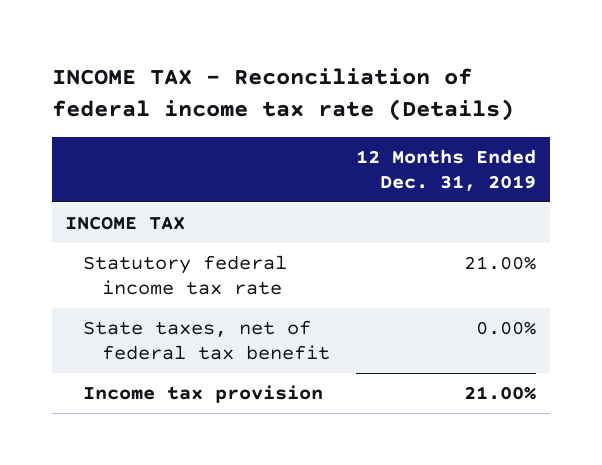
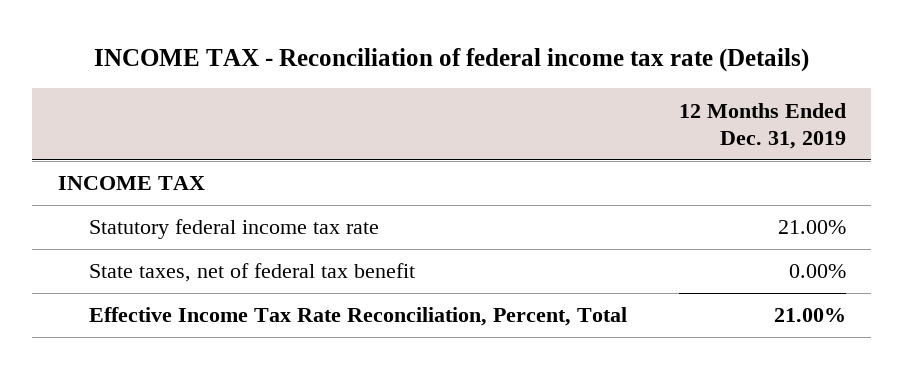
[83,385,324,404] Income tax provision -> [89,307,628,327] Effective Income Tax Rate Reconciliation, Percent, Total

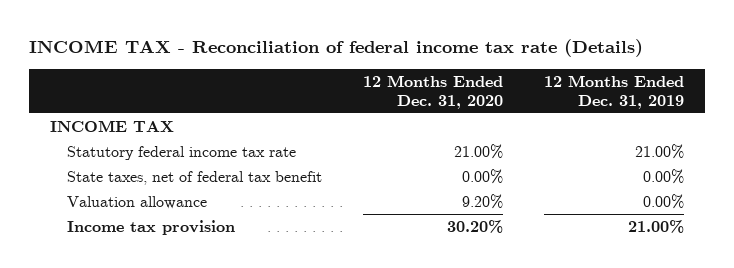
none -> [363,75,504,109] 12 Months Ended Dec. 31, 2020
none -> [67,195,208,209] Valuation allowance
[89,307,628,327] Effective Income Tax Rate Reconciliation, Percent, Total -> [67,219,236,235] Income tax provision

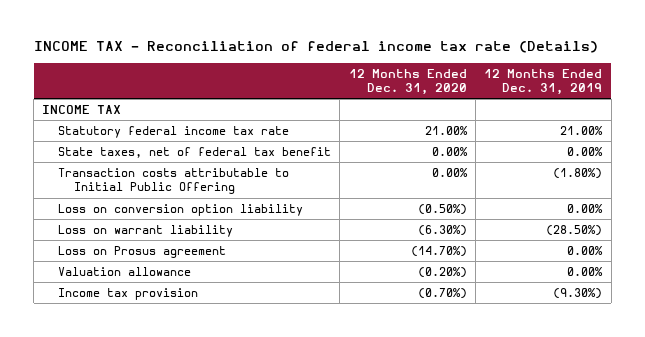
none -> [58,168,290,195] Transaction costs attributable to Initial Public Offering
none -> [58,204,304,217] Loss on conversion option liability
none -> [58,225,234,238] Loss on warrant liability
none -> [58,246,227,259] Loss on Prosus agreement
[462,193,504,209] 9.20% -> [417,267,467,279] (0.20%)
[447,219,504,233] 30.20% -> [417,288,467,300] (0.70%)
[628,219,685,233] 21.00% -> [553,288,603,300] (9.30%)

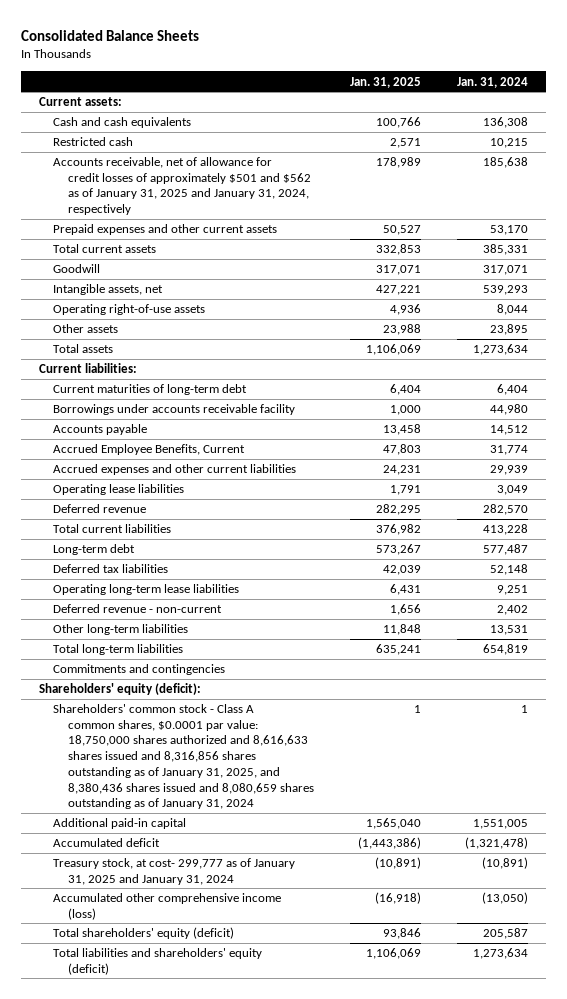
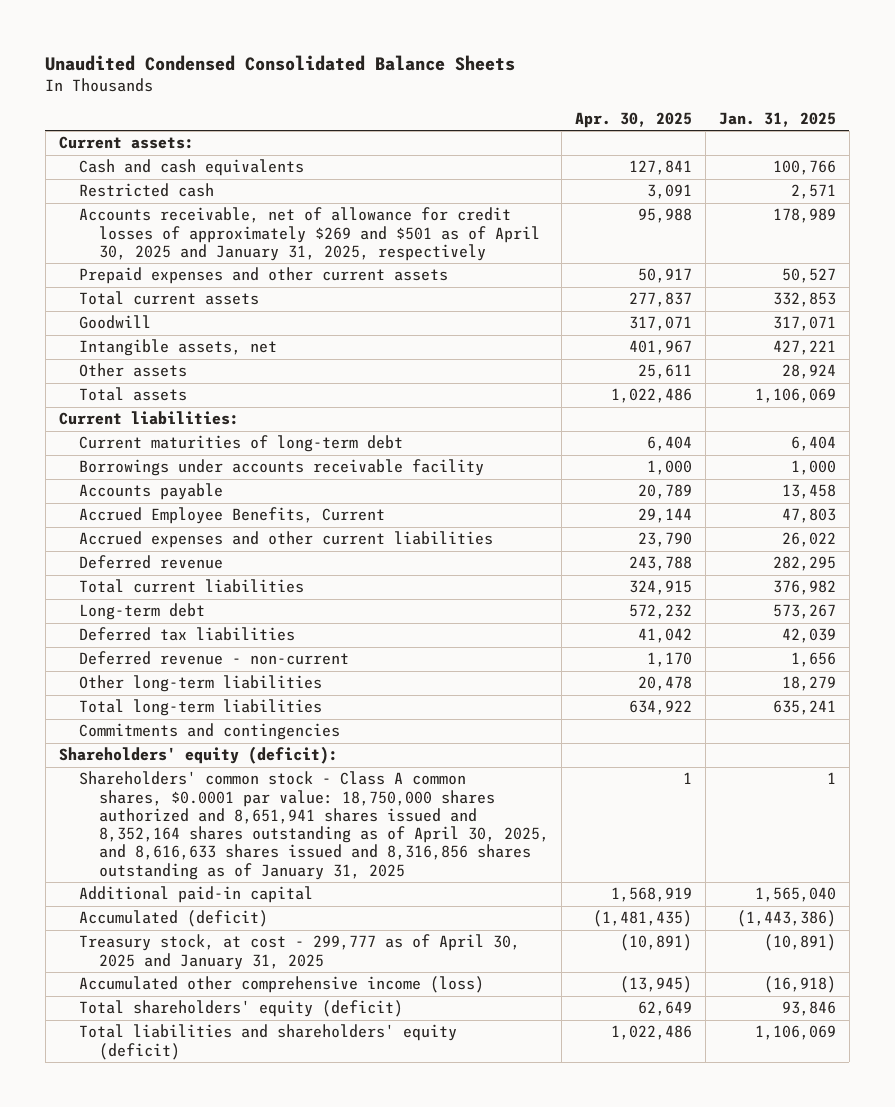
[20,29,199,41] Consolidated Balance Sheets -> [45,54,516,71] Unaudited Condensed Consolidated Balance Sheets
[456,76,528,88] Jan. 31, 2024 -> none
none -> [575,112,693,129] Apr. 30, 2025
[53,157,312,216] Accounts receivable, net of allowance for credit losses of approximately $501 and $562 as of January 31, 2025 and January 31, 2024, respectively -> [78,207,540,261] Accounts receivable, net of allowance for credit losses of approximately $269 and $501 as of April 30, 2025 and January 31, 2025, respectively
[53,304,206,316] Operating right-of-use assets -> none
[382,324,421,336] 23,988 -> [781,364,836,380] 28,924
[53,484,185,496] Operating lease liabilities -> none
[382,465,421,476] 24,231 -> [781,532,836,548] 26,022
[53,584,240,596] Operating long-term lease liabilities -> none
[382,624,421,636] 11,848 -> [781,676,836,692] 18,279
[53,704,315,810] Shareholders' common stock - Class A common shares, $0.0001 par value: 18,750,000 shares authorized and 8,616,633 shares issued and 8,316,856 shares outstanding as of January 31, 2025, and 8,380,436 shares issued and 8,080,659 shares outstanding as of January 31, 2024 -> [78,771,549,880] Shareholders' common stock - Class A common shares, $0.0001 par value: 18,750,000 shares authorized and 8,651,941 shares issued and 8,352,164 shares outstanding as of April 30, 2025, and 8,616,633 shares issued and 8,316,856 shares outstanding as of January 31, 2025
[53,838,161,848] Accumulated deficit -> [78,910,268,928] Accumulated (deficit)
[53,858,296,885] Treasury stock, at cost- 299,777 as of January 31, 2025 and January 31, 2024 -> [78,934,520,970] Treasury stock, at cost - 299,777 as of April 30, 2025 and January 31, 2025

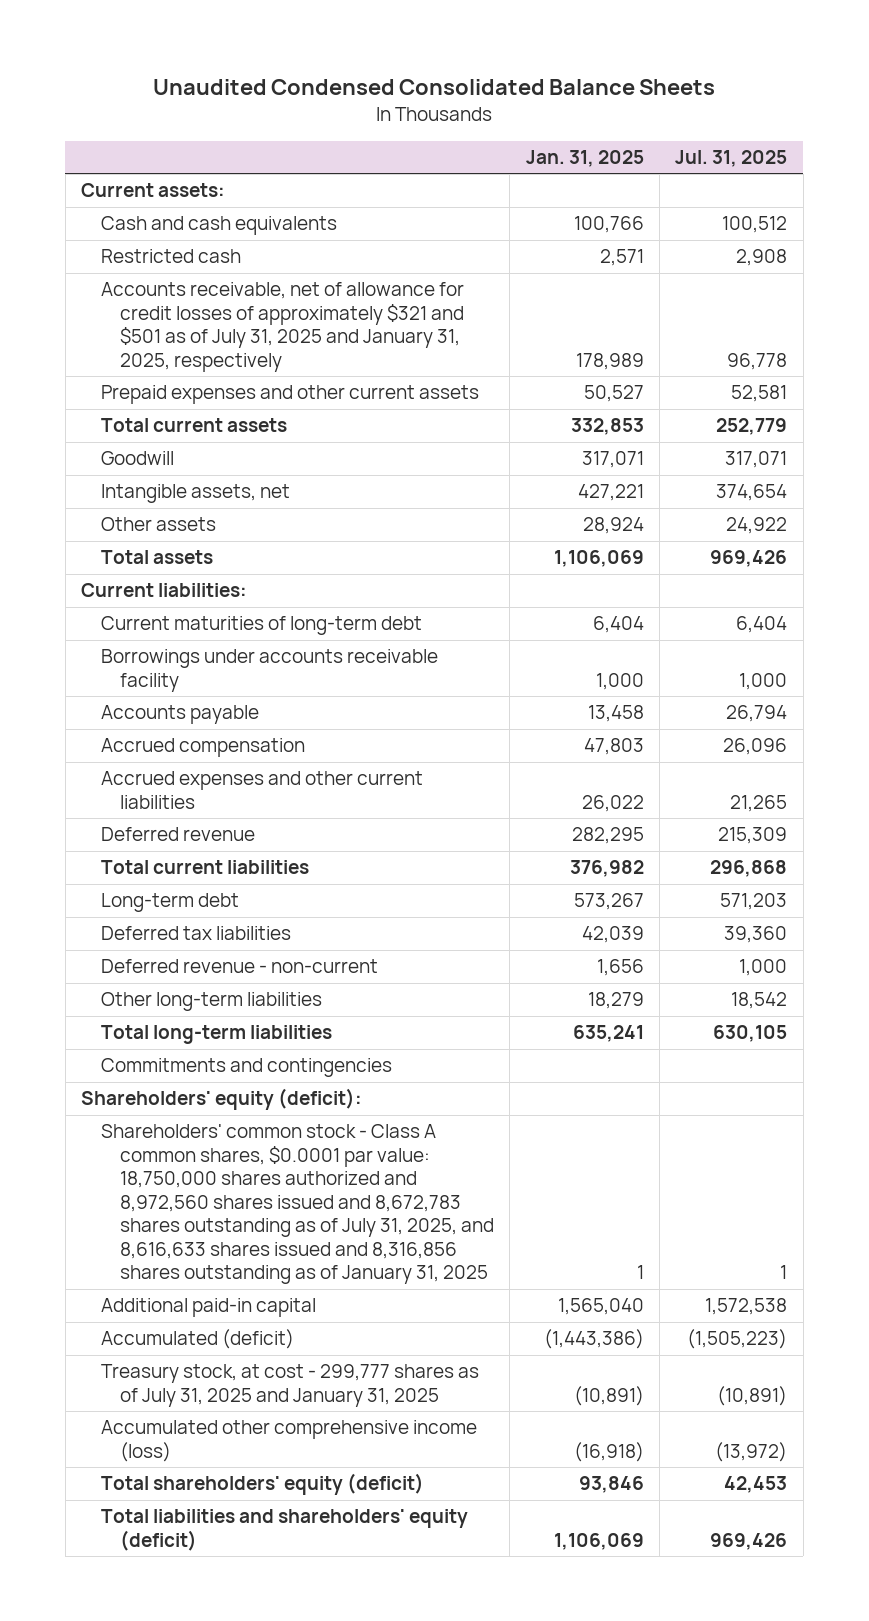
[575,112,693,129] Apr. 30, 2025 -> none
none -> [675,149,788,167] Jul. 31, 2025
[78,207,540,261] Accounts receivable, net of allowance for credit losses of approximately $269 and $501 as of April 30, 2025 and January 31, 2025, respectively -> [100,282,464,372] Accounts receivable, net of allowance for credit losses of approximately $321 and $501 as of July 31, 2025 and January 31, 2025, respectively
[78,507,385,525] Accrued Employee Benefits, Current -> [100,738,305,758] Accrued compensation
[78,771,549,880] Shareholders' common stock - Class A common shares, $0.0001 par value: 18,750,000 shares authorized and 8,651,941 shares issued and 8,352,164 shares outstanding as of April 30, 2025, and 8,616,633 shares issued and 8,316,856 shares outstanding as of January 31, 2025 -> [100,1124,494,1285] Shareholders' common stock - Class A common shares, $0.0001 par value: 18,750,000 shares authorized and 8,972,560 shares issued and 8,672,783 shares outstanding as of July 31, 2025, and 8,616,633 shares issued and 8,316,856 shares outstanding as of January 31, 2025
[78,934,520,970] Treasury stock, at cost - 299,777 as of April 30, 2025 and January 31, 2025 -> [100,1364,479,1407] Treasury stock, at cost - 299,777 shares as of July 31, 2025 and January 31, 2025

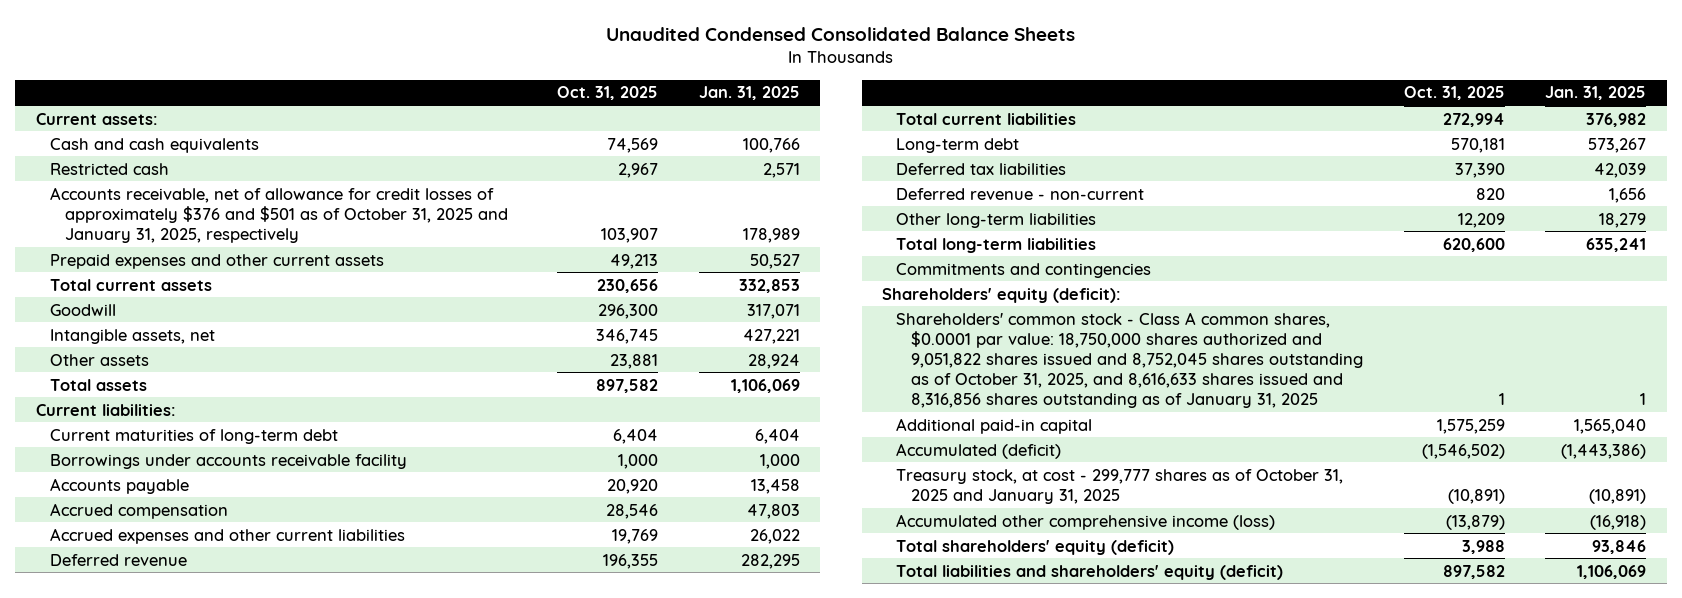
[675,149,788,167] Jul. 31, 2025 -> none
none -> [557,86,659,101] Oct. 31, 2025
[100,282,464,372] Accounts receivable, net of allowance for credit losses of approximately $321 and $501 as of July 31, 2025 and January 31, 2025, respectively -> [50,186,508,243] Accounts receivable, net of allowance for credit losses of approximately $376 and $501 as of October 31, 2025 and January 31, 2025, respectively
[100,1124,494,1285] Shareholders' common stock - Class A common shares, $0.0001 par value: 18,750,000 shares authorized and 8,972,560 shares issued and 8,672,783 shares outstanding as of July 31, 2025, and 8,616,633 shares issued and 8,316,856 shares outstanding as of January 31, 2025 -> [896,311,1363,408] Shareholders' common stock - Class A common shares, $0.0001 par value: 18,750,000 shares authorized and 9,051,822 shares issued and 8,752,045 shares outstanding as of October 31, 2025, and 8,616,633 shares issued and 8,316,856 shares outstanding as of January 31, 2025
[100,1364,479,1407] Treasury stock, at cost - 299,777 shares as of July 31, 2025 and January 31, 2025 -> [896,468,1344,504] Treasury stock, at cost - 299,777 shares as of October 31, 2025 and January 31, 2025

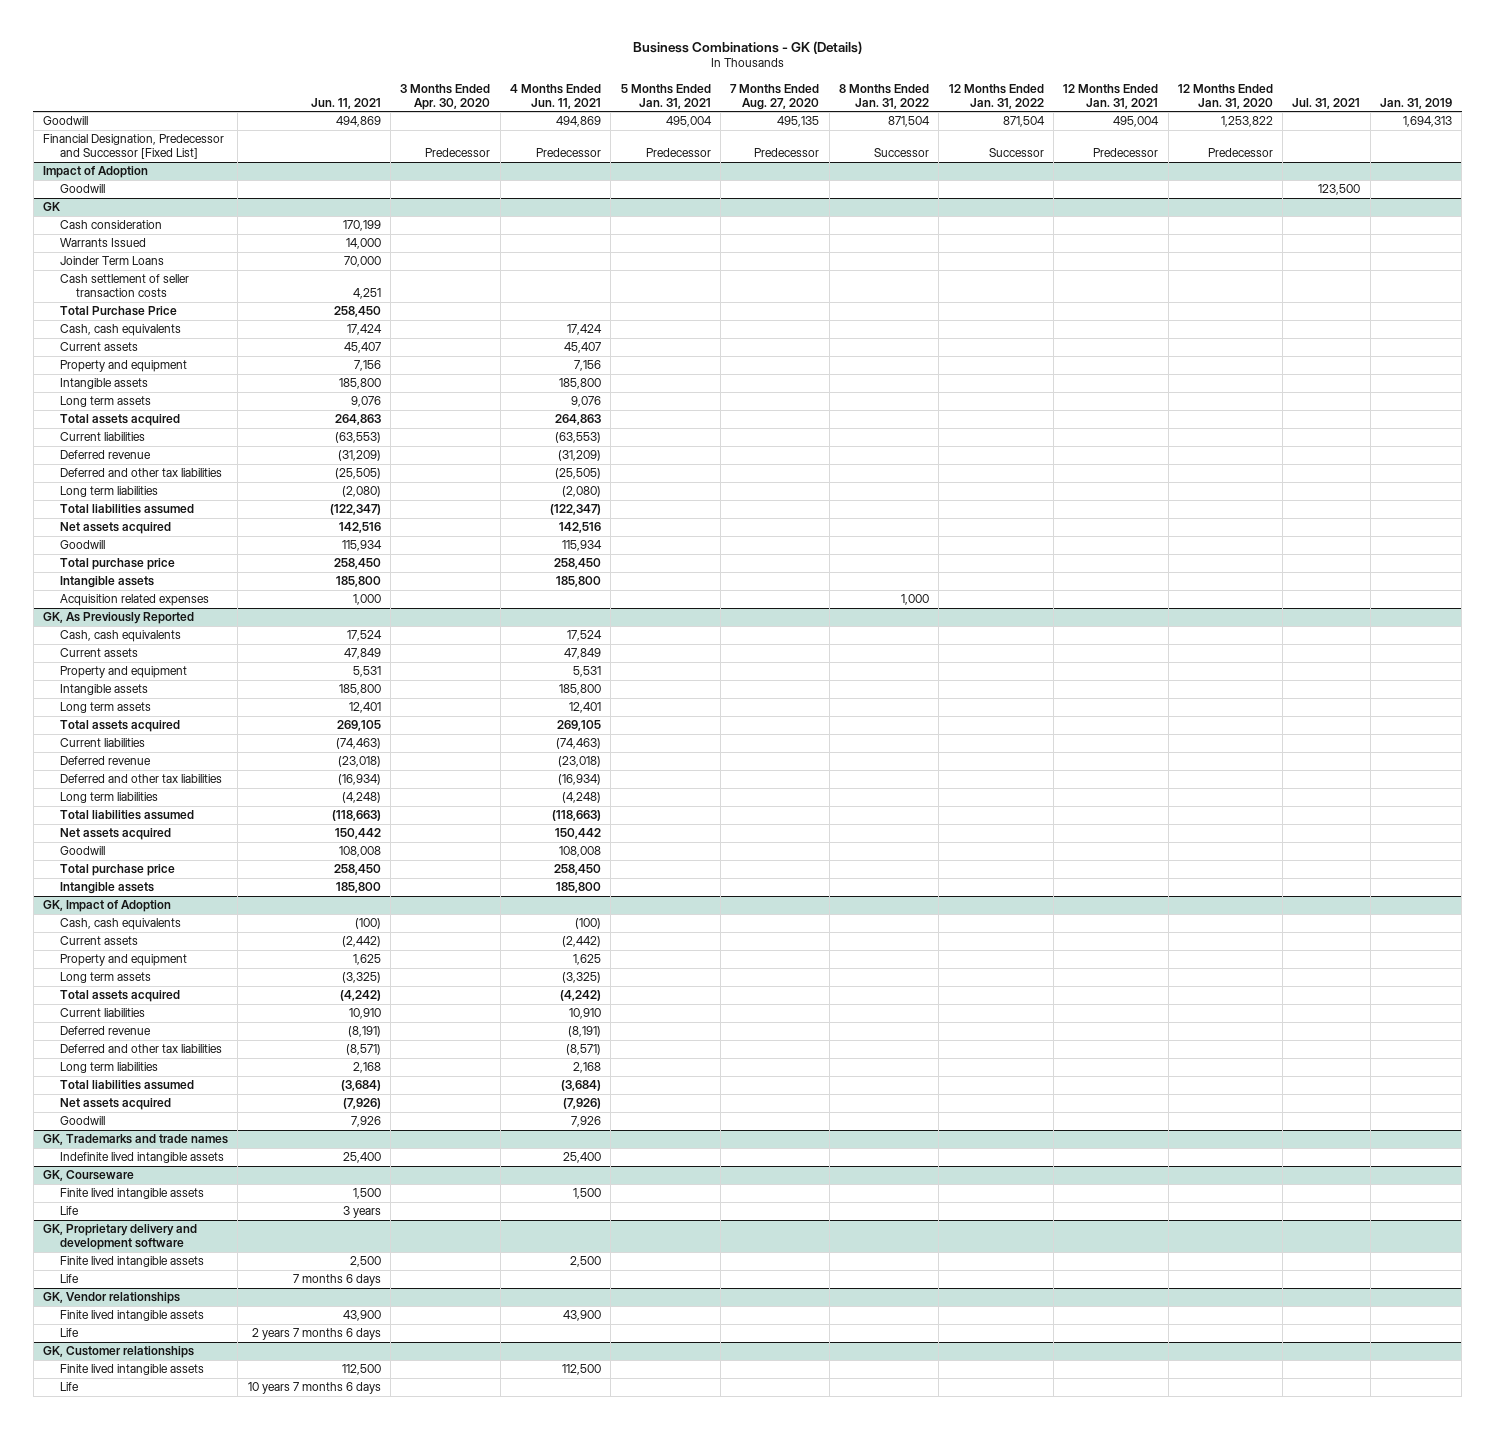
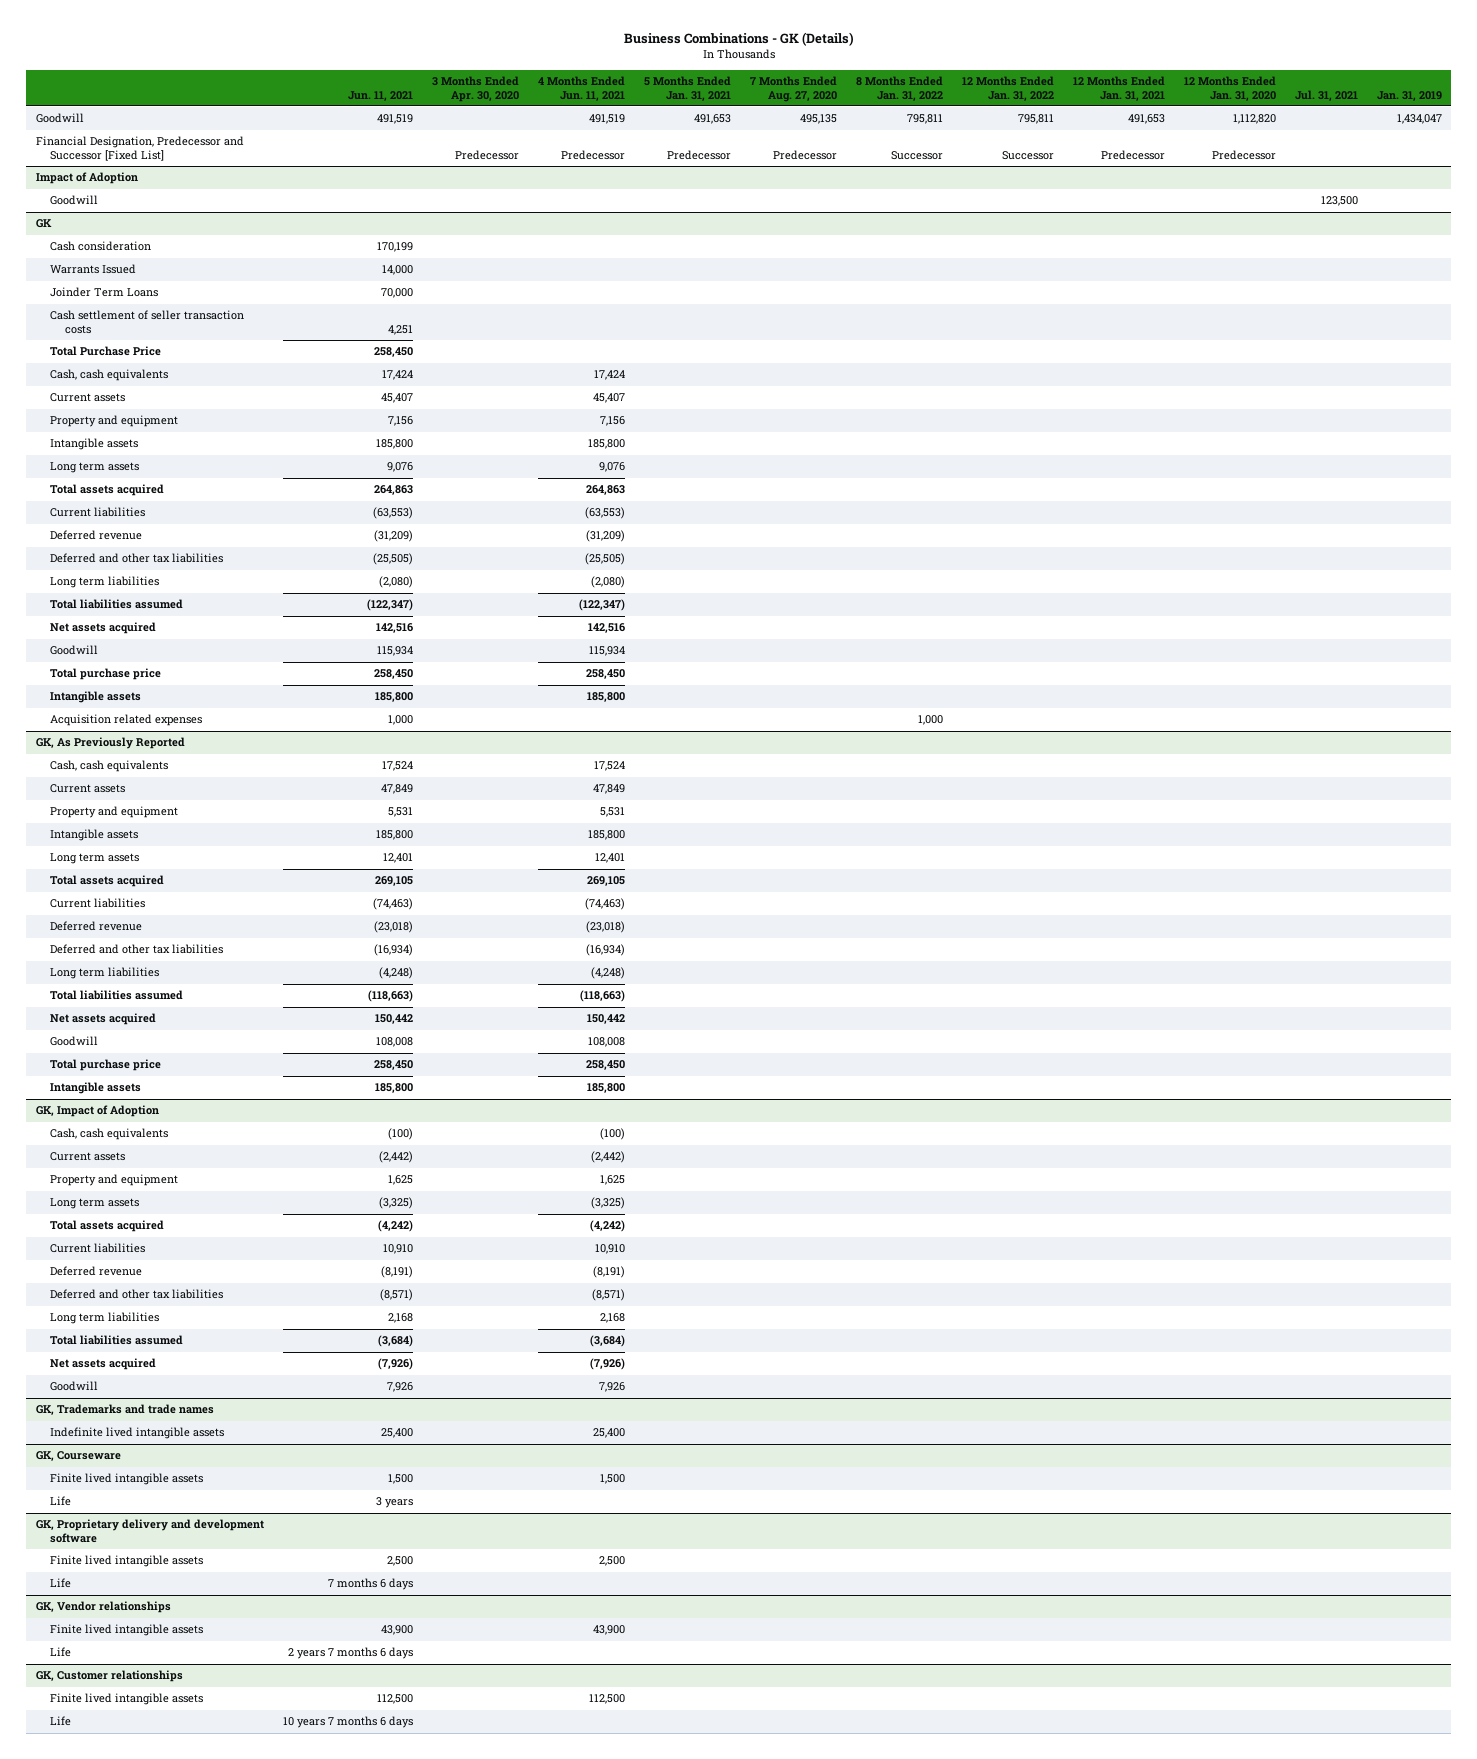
[335,116,381,128] 494,869 -> [376,114,413,125] 491,519
[556,116,602,128] 494,869 -> [588,114,625,125] 491,519
[665,116,712,128] 495,004 -> [693,114,731,125] 491,653
[887,116,930,128] 871,504 -> [906,114,943,125] 795,811
[1002,116,1045,128] 871,504 -> [1017,114,1054,125] 795,811
[1113,116,1160,128] 495,004 -> [1127,114,1165,125] 491,653
[1220,116,1273,128] 1,253,822 -> [1232,114,1276,125] 1,112,820
[1403,116,1453,128] 1,694,313 -> [1396,114,1442,125] 1,434,047

